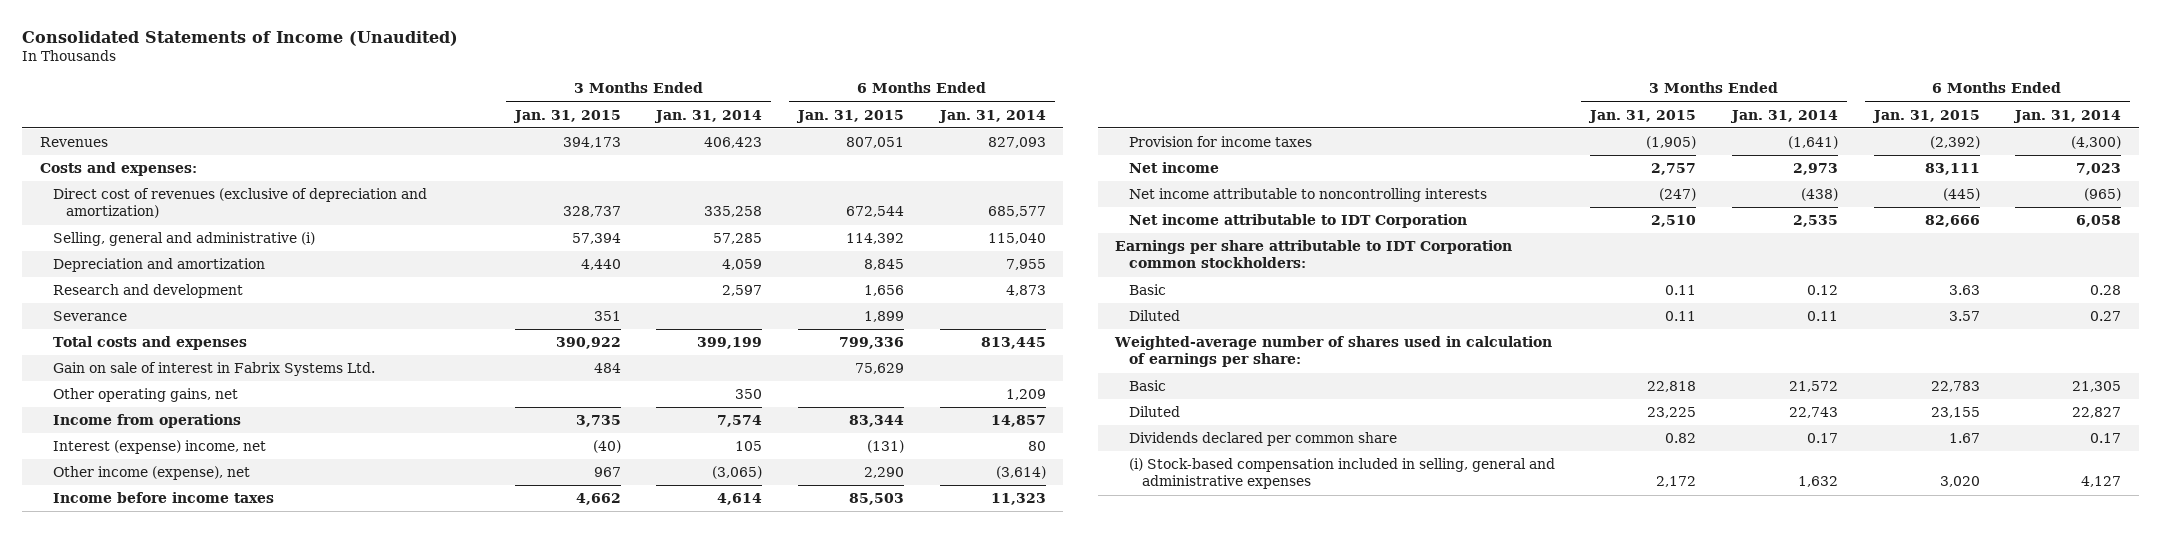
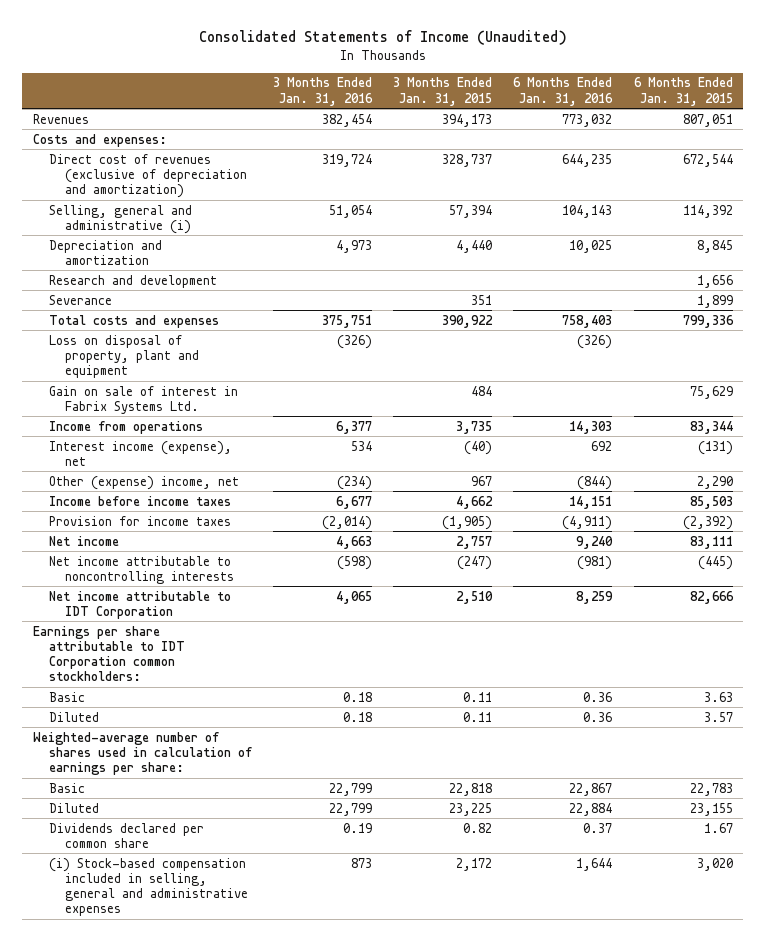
[654,109,763,123] Jan. 31, 2014 -> none
[937,109,1046,123] Jan. 31, 2014 -> none
none -> [272,77,373,106] 3 Months Ended Jan. 31, 2016
none -> [513,77,614,106] 6 Months Ended Jan. 31, 2016
none -> [48,334,199,378] Loss on disposal of property, plant and equipment
[53,388,239,403] Other operating gains, net -> none
[53,440,267,455] Interest (expense) income, net -> [48,440,232,466] Interest income (expense), net
[53,466,251,481] Other income (expense), net -> [48,475,239,490] Other (expense) income, net

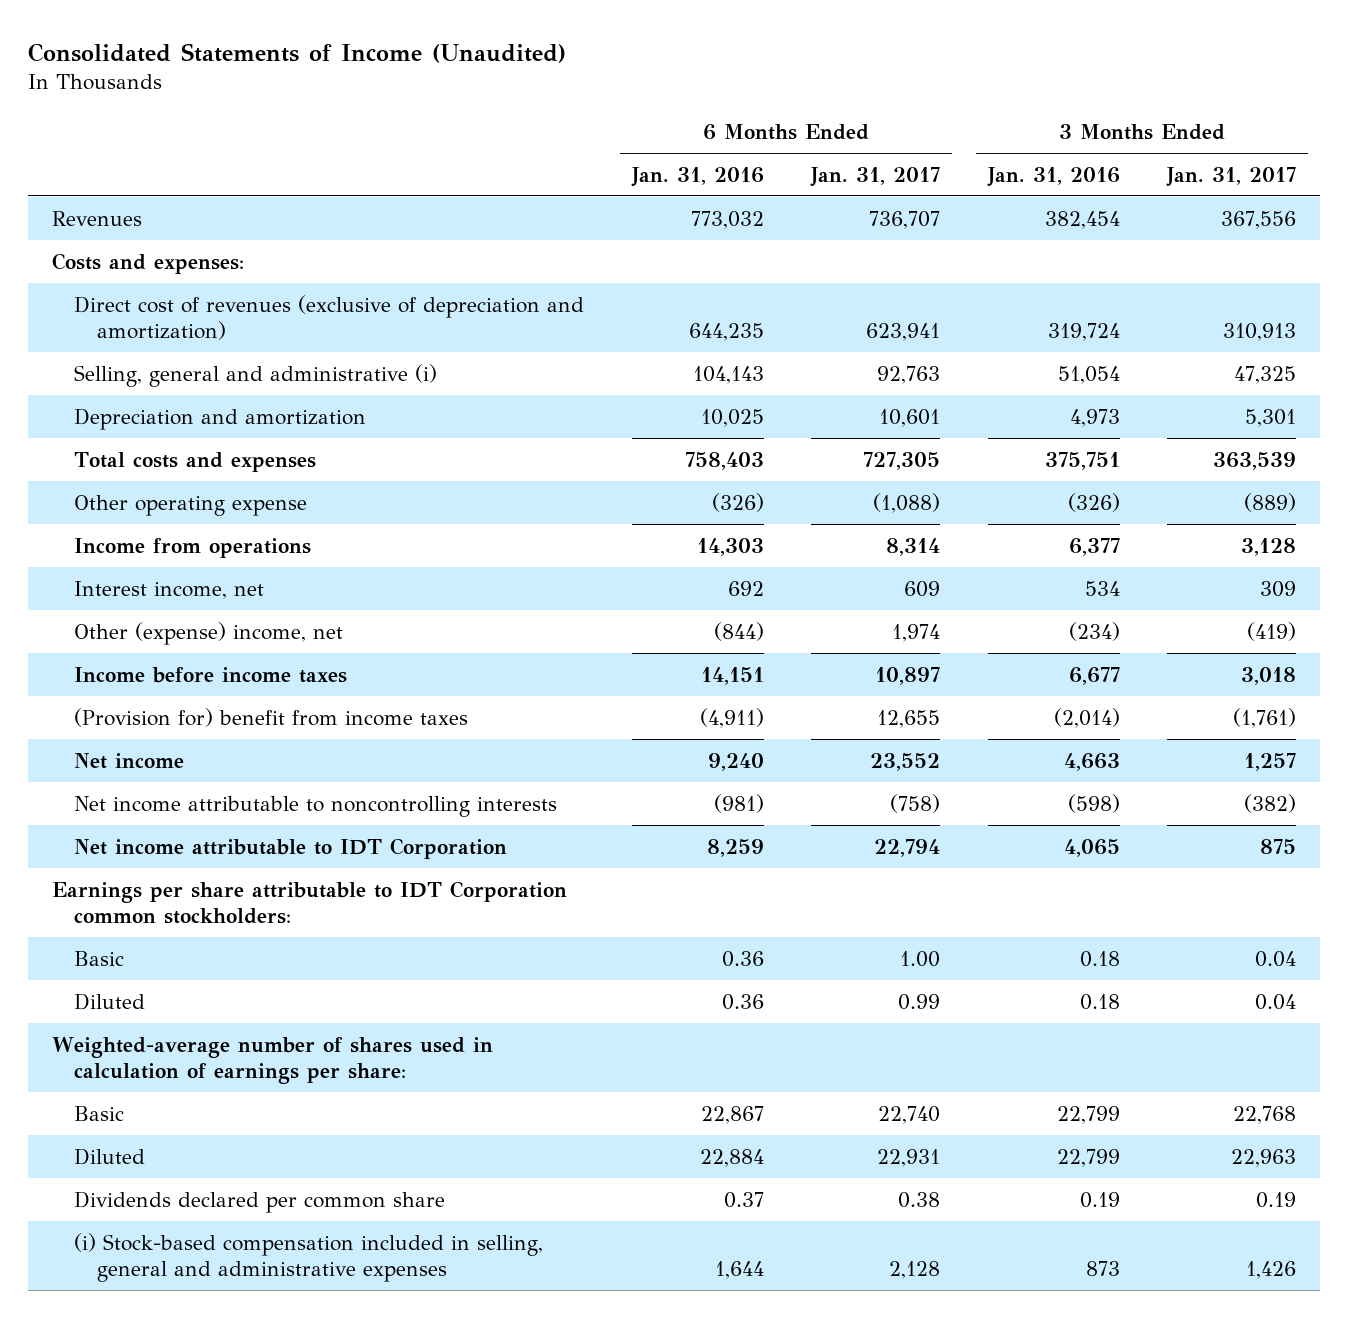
[393,77,493,106] 3 Months Ended Jan. 31, 2015 -> none
[633,77,733,106] 6 Months Ended Jan. 31, 2015 -> none
none -> [810,166,941,187] Jan. 31, 2017
none -> [1165,166,1296,187] Jan. 31, 2017
[48,274,217,288] Research and development -> none
[48,294,112,305] Severance -> none
[48,385,238,414] Gain on sale of interest in Fabrix Systems Ltd. -> none
[48,334,199,378] Loss on disposal of property, plant and equipment -> [74,494,308,516] Other operating expense
[48,440,232,466] Interest income (expense), net -> [74,580,265,599] Interest income, net
[48,515,231,526] Provision for income taxes -> [74,707,469,727] (Provision for) benefit from income taxes

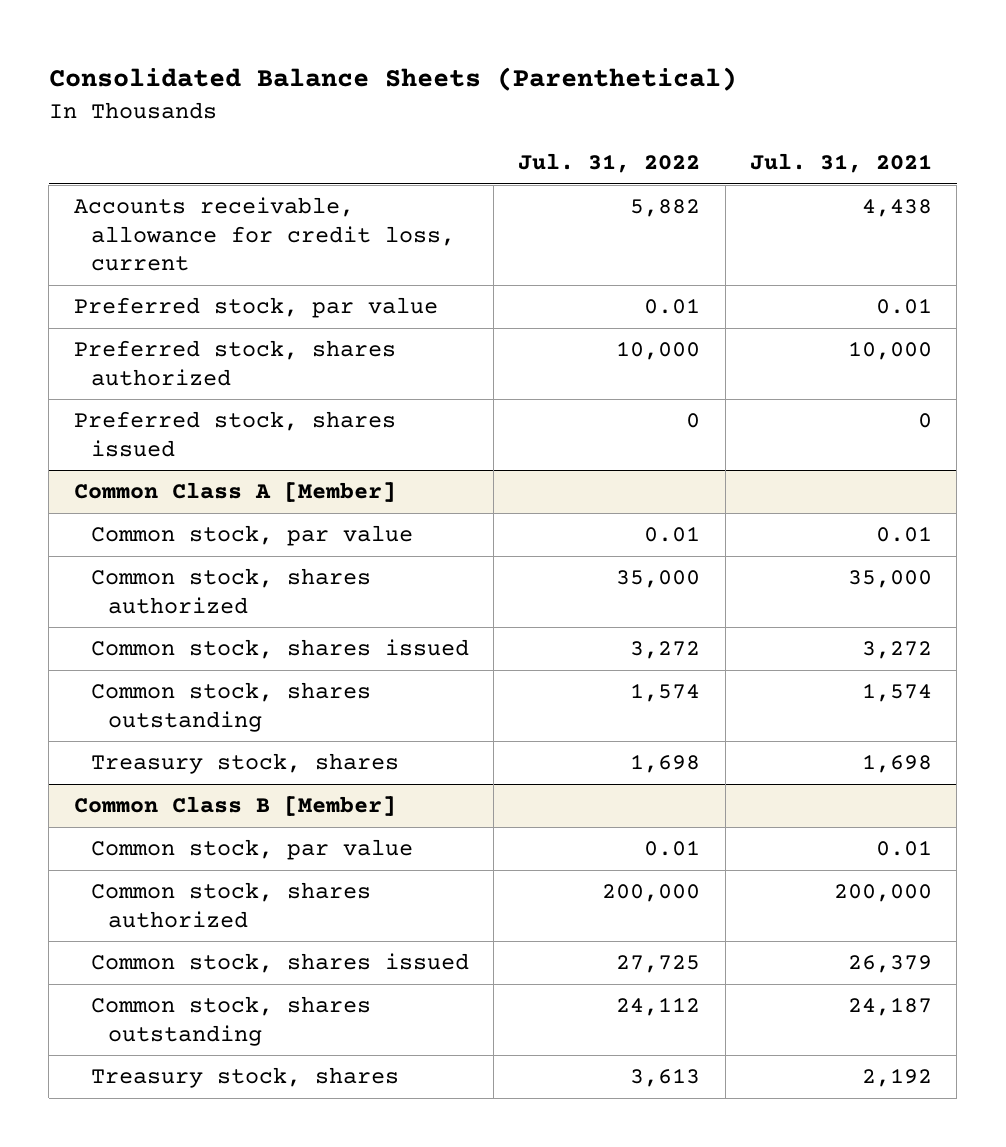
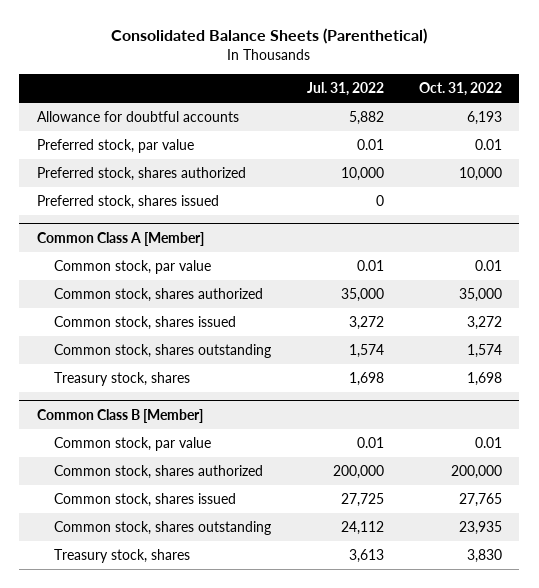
[750,153,933,174] Jul. 31, 2021 -> none
none -> [418,82,502,97] Oct. 31, 2022
[73,197,455,272] Accounts receivable, allowance for credit loss, current -> [37,111,240,123] Allowance for doubtful accounts

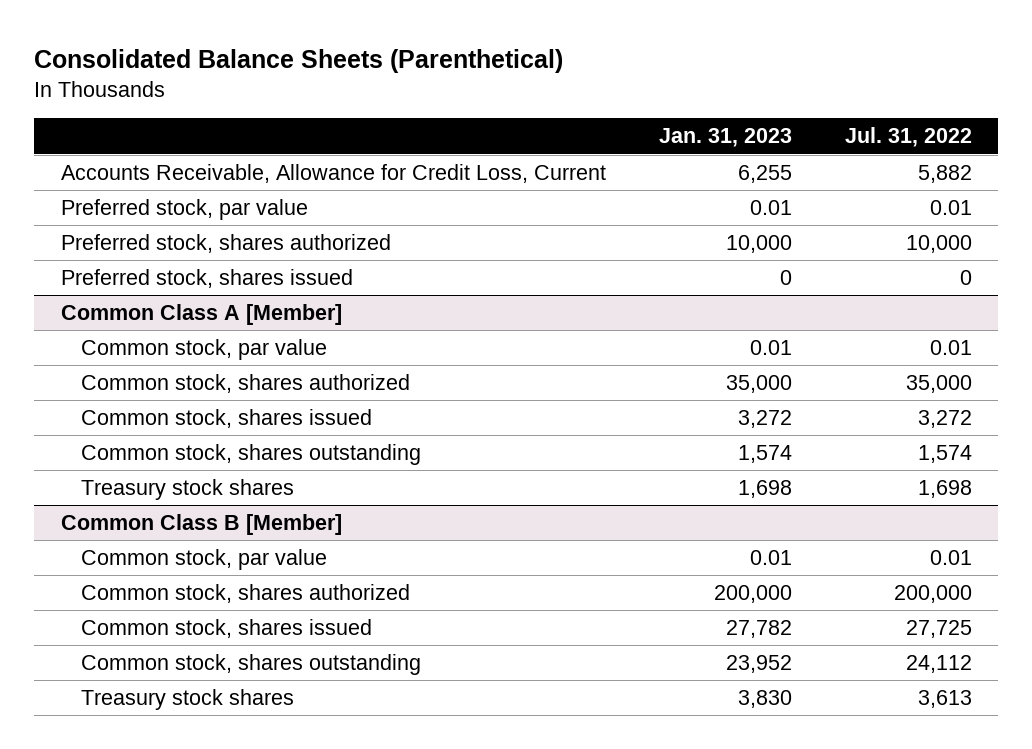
[418,82,502,97] Oct. 31, 2022 -> none
none -> [658,128,792,148] Jan. 31, 2023
[37,111,240,123] Allowance for doubtful accounts -> [60,164,606,184] Accounts Receivable, Allowance for Credit Loss, Current
[54,372,191,387] Treasury stock, shares -> [80,479,294,501] Treasury stock shares
[54,549,191,564] Treasury stock, shares -> [80,689,294,711] Treasury stock shares

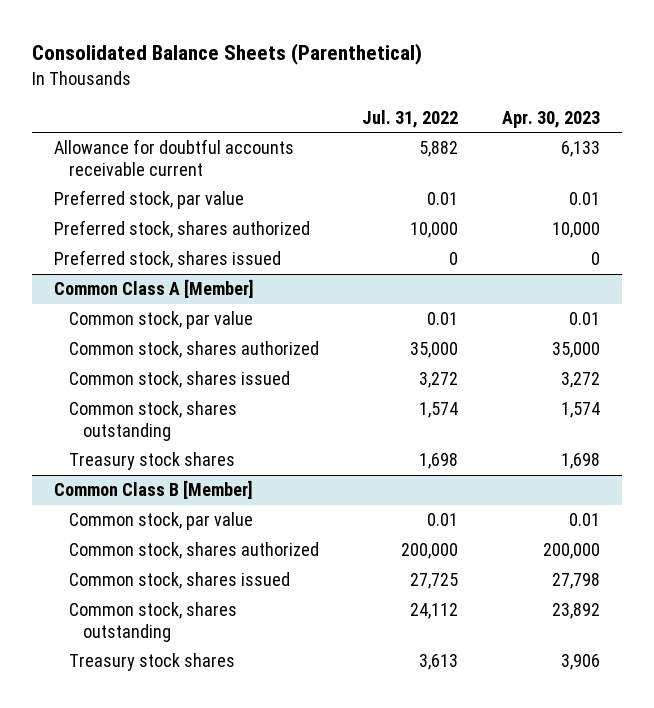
[658,128,792,148] Jan. 31, 2023 -> none
none -> [502,111,601,129] Apr. 30, 2023
[60,164,606,184] Accounts Receivable, Allowance for Credit Loss, Current -> [53,139,294,176] Allowance for doubtful accounts receivable current

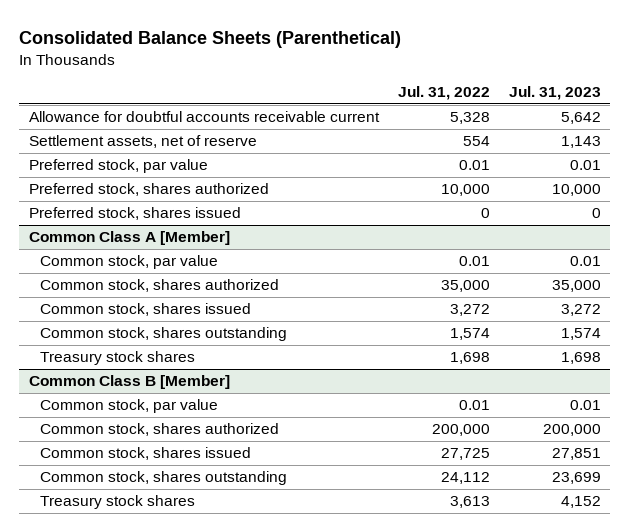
[502,111,601,129] Apr. 30, 2023 -> none
none -> [508,86,601,101] Jul. 31, 2023
[419,141,459,158] 5,882 -> [449,112,490,125] 5,328
none -> [28,135,257,149] Settlement assets, net of reserve

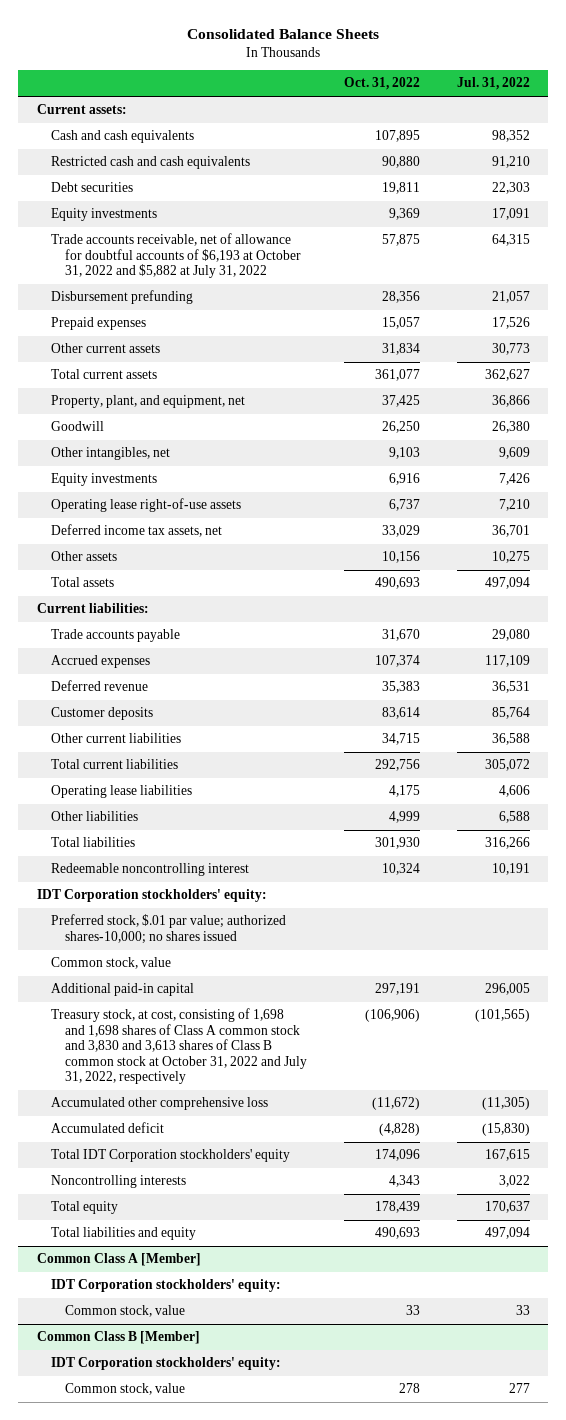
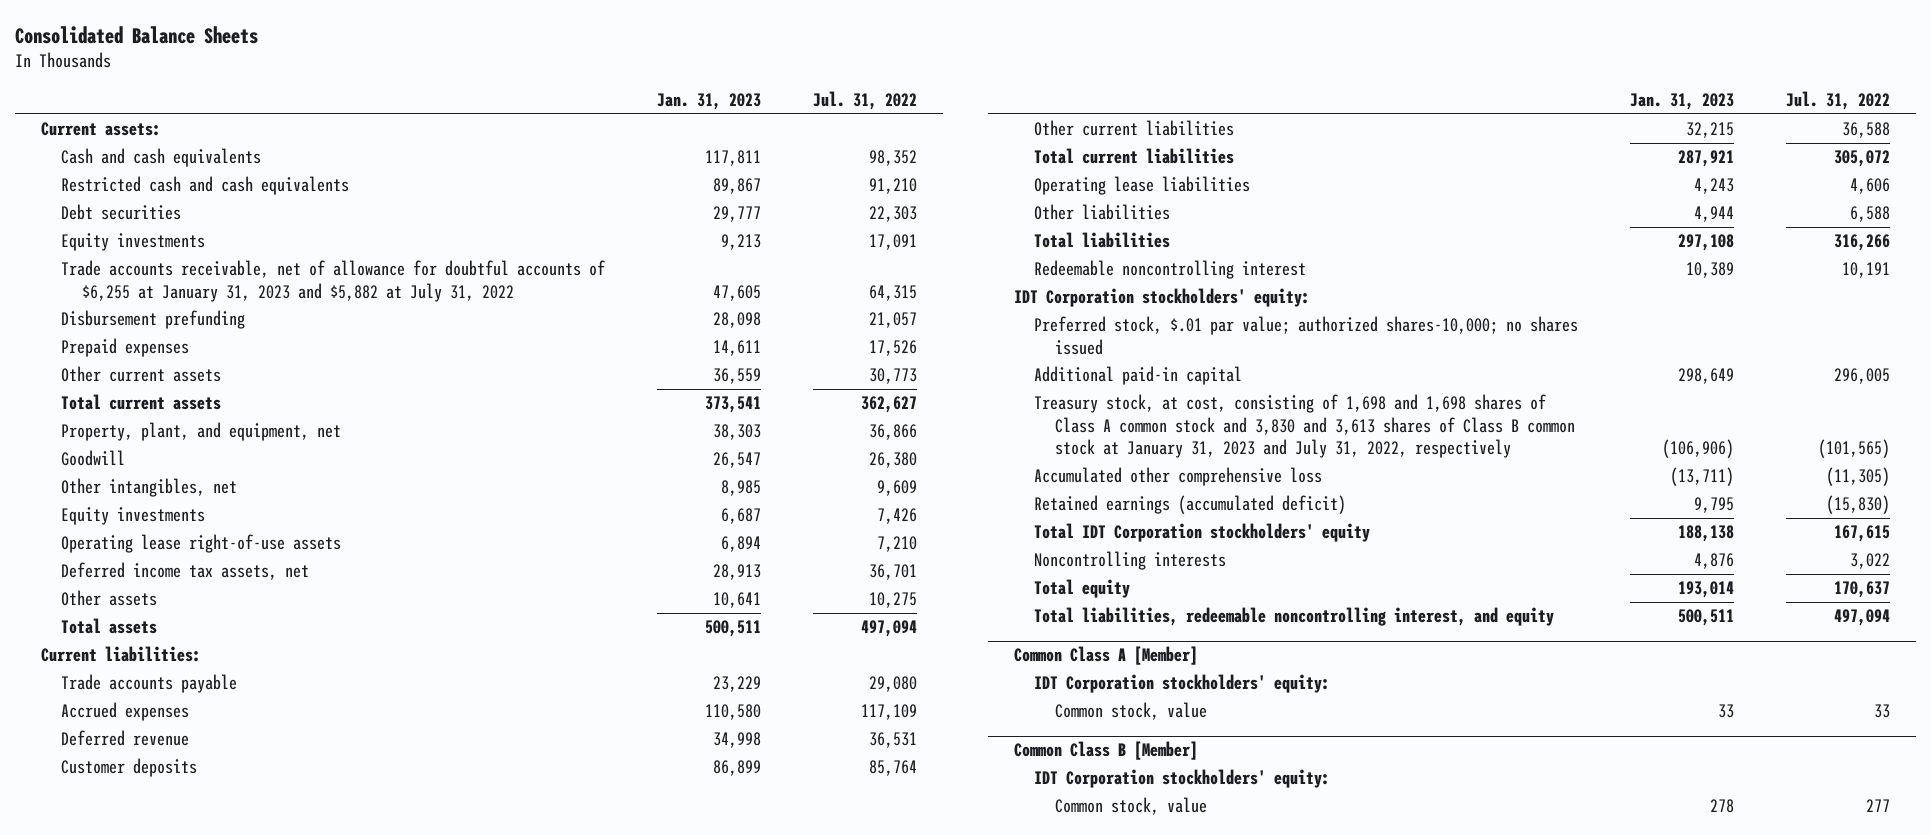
[344,77,421,91] Oct. 31, 2022 -> none
none -> [657,92,762,110] Jan. 31, 2023
[50,233,302,279] Trade accounts receivable, net of allowance for doubtful accounts of $6,193 at October 31, 2022 and $5,882 at July 31, 2022 -> [61,260,606,302] Trade accounts receivable, net of allowance for doubtful accounts of $6,255 at January 31, 2023 and $5,882 at July 31, 2022
[50,957,171,970] Common stock, value -> none
[50,1008,308,1085] Treasury stock, at cost, consisting of 1,698 and 1,698 shares of Class A common stock and 3,830 and 3,613 shares of Class B common stock at October 31, 2022 and July 31, 2022, respectively -> [1034,394,1575,458] Treasury stock, at cost, consisting of 1,698 and 1,698 shares of Class A common stock and 3,830 and 3,613 shares of Class B common stock at January 31, 2023 and July 31, 2022, respectively
[50,1122,164,1134] Accumulated deficit -> [1034,495,1347,515] Retained earnings (accumulated deficit)
[50,1227,196,1241] Total liabilities and equity -> [1034,607,1555,627] Total liabilities, redeemable noncontrolling interest, and equity

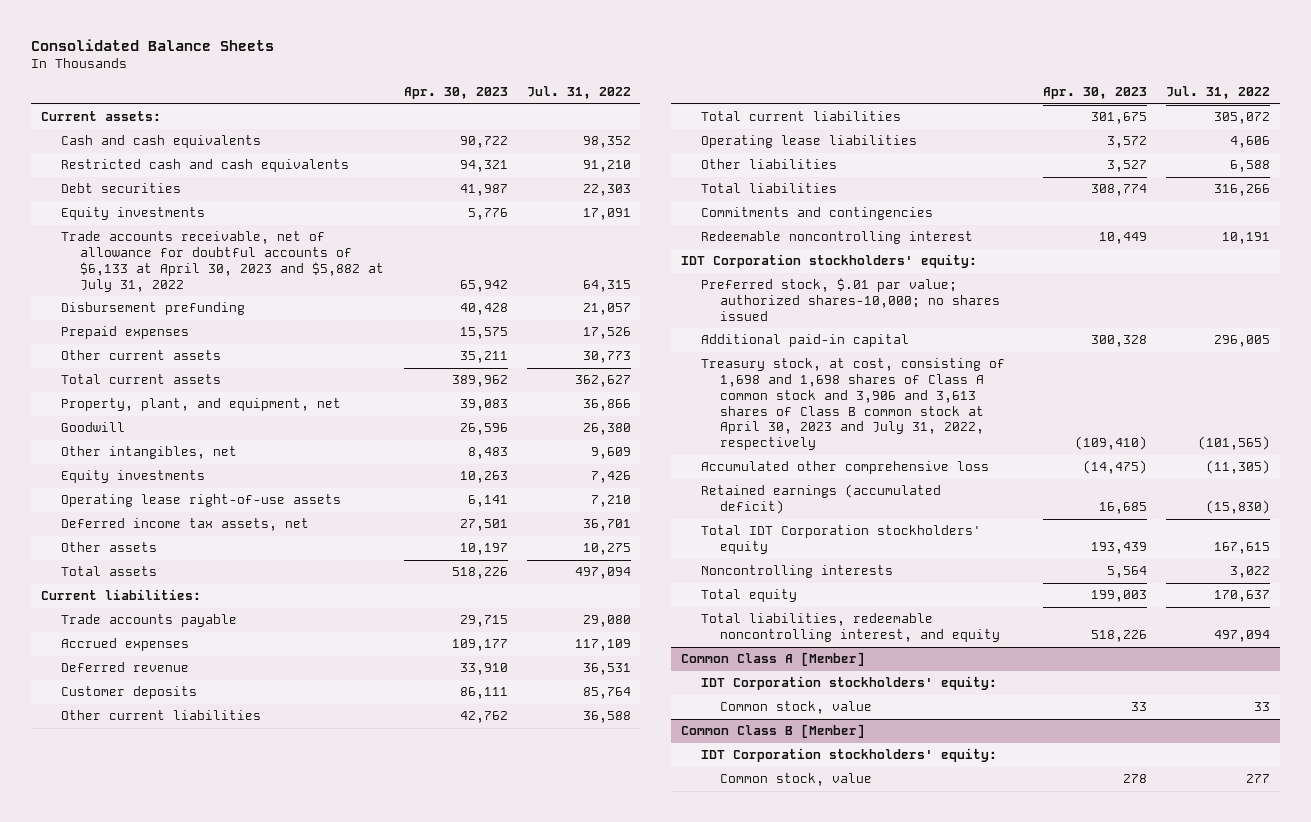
[657,92,762,110] Jan. 31, 2023 -> none
none -> [403,87,508,100] Apr. 30, 2023
[61,260,606,302] Trade accounts receivable, net of allowance for doubtful accounts of $6,255 at January 31, 2023 and $5,882 at July 31, 2022 -> [60,231,385,292] Trade accounts receivable, net of allowance for doubtful accounts of $6,133 at April 30, 2023 and $5,882 at July 31, 2022
none -> [700,207,933,221] Commitments and contingencies
[1034,394,1575,458] Treasury stock, at cost, consisting of 1,698 and 1,698 shares of Class A common stock and 3,830 and 3,613 shares of Class B common stock at January 31, 2023 and July 31, 2022, respectively -> [700,358,1005,451] Treasury stock, at cost, consisting of 1,698 and 1,698 shares of Class A common stock and 3,906 and 3,613 shares of Class B common stock at April 30, 2023 and July 31, 2022, respectively

